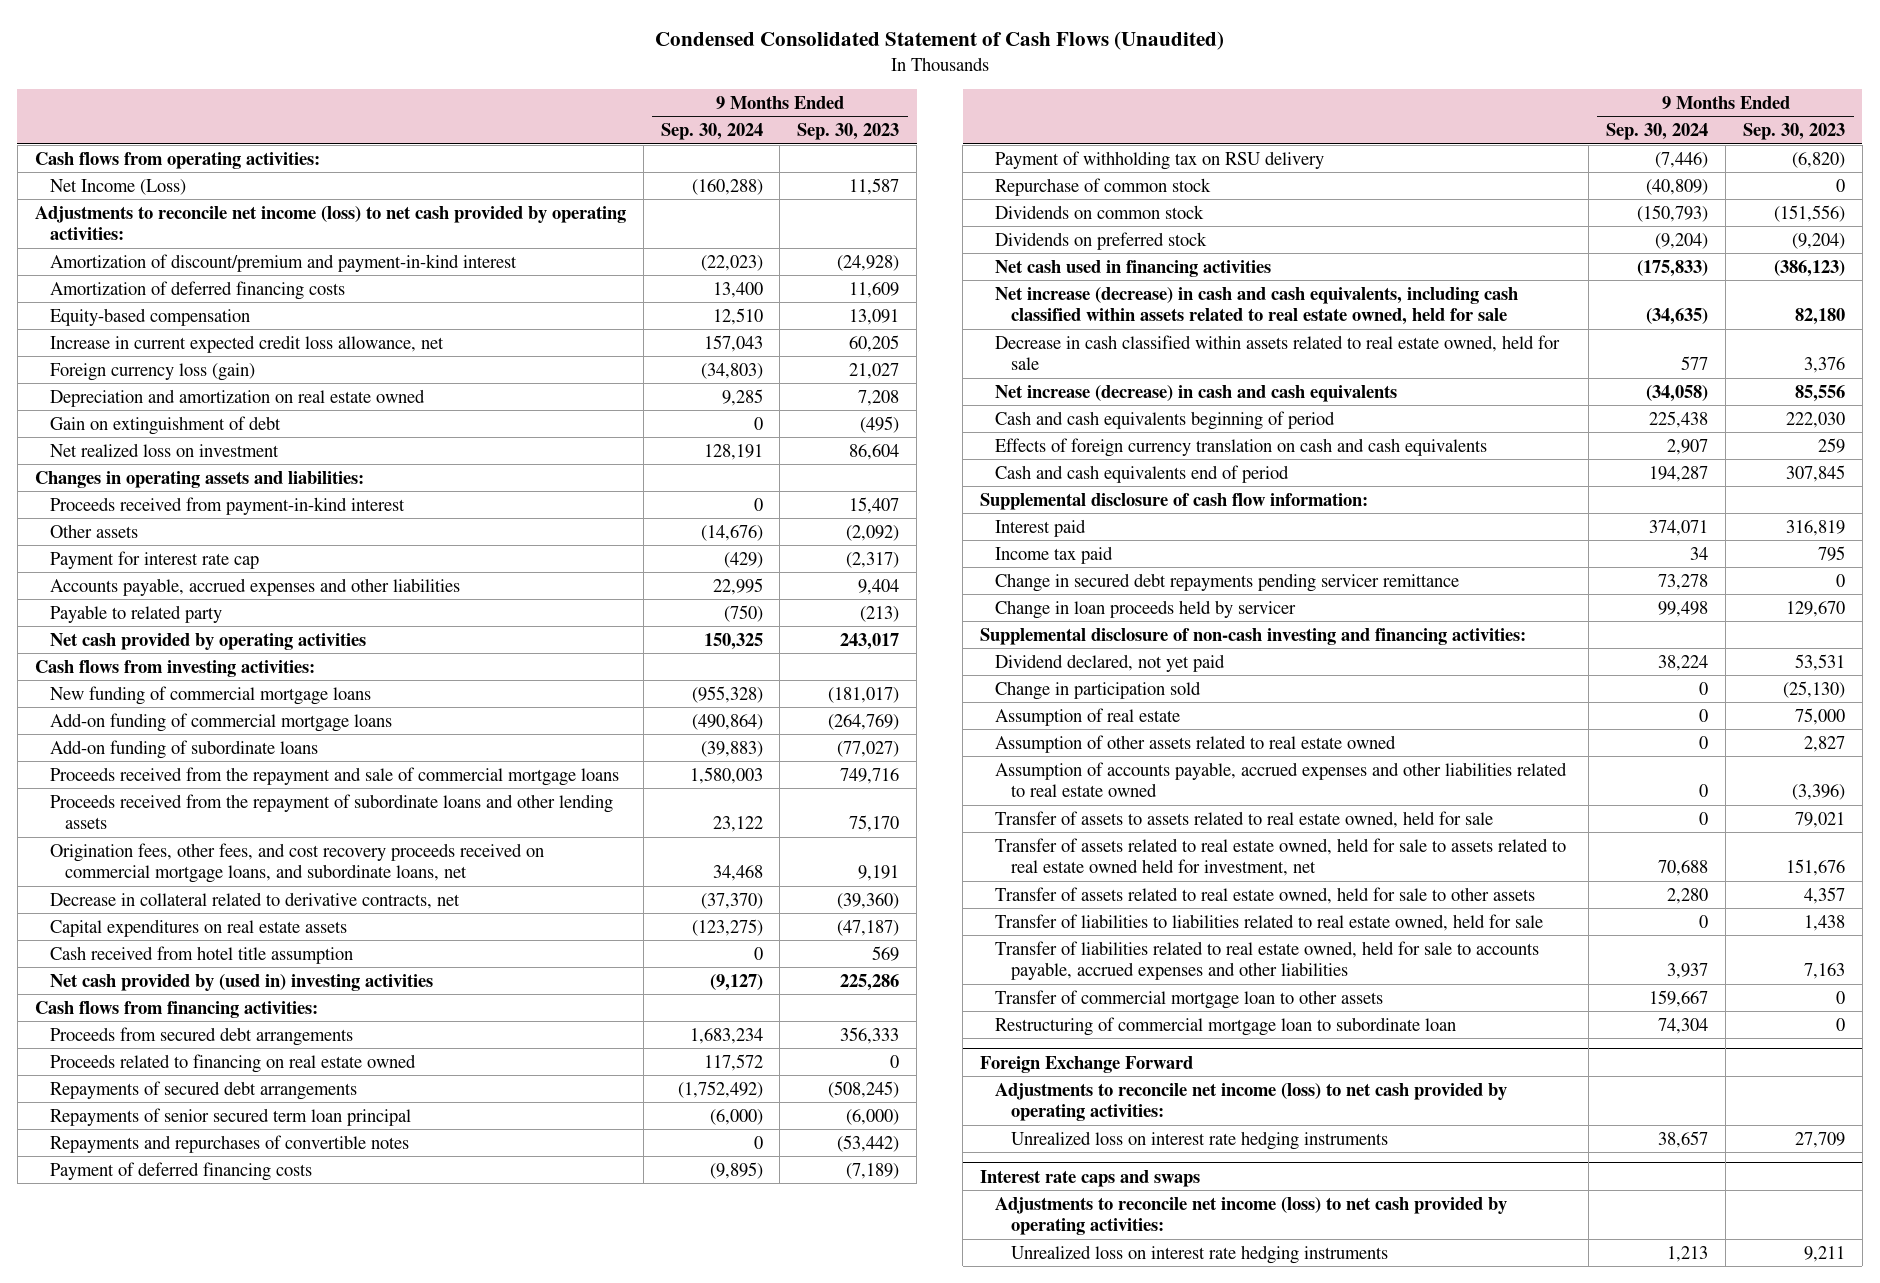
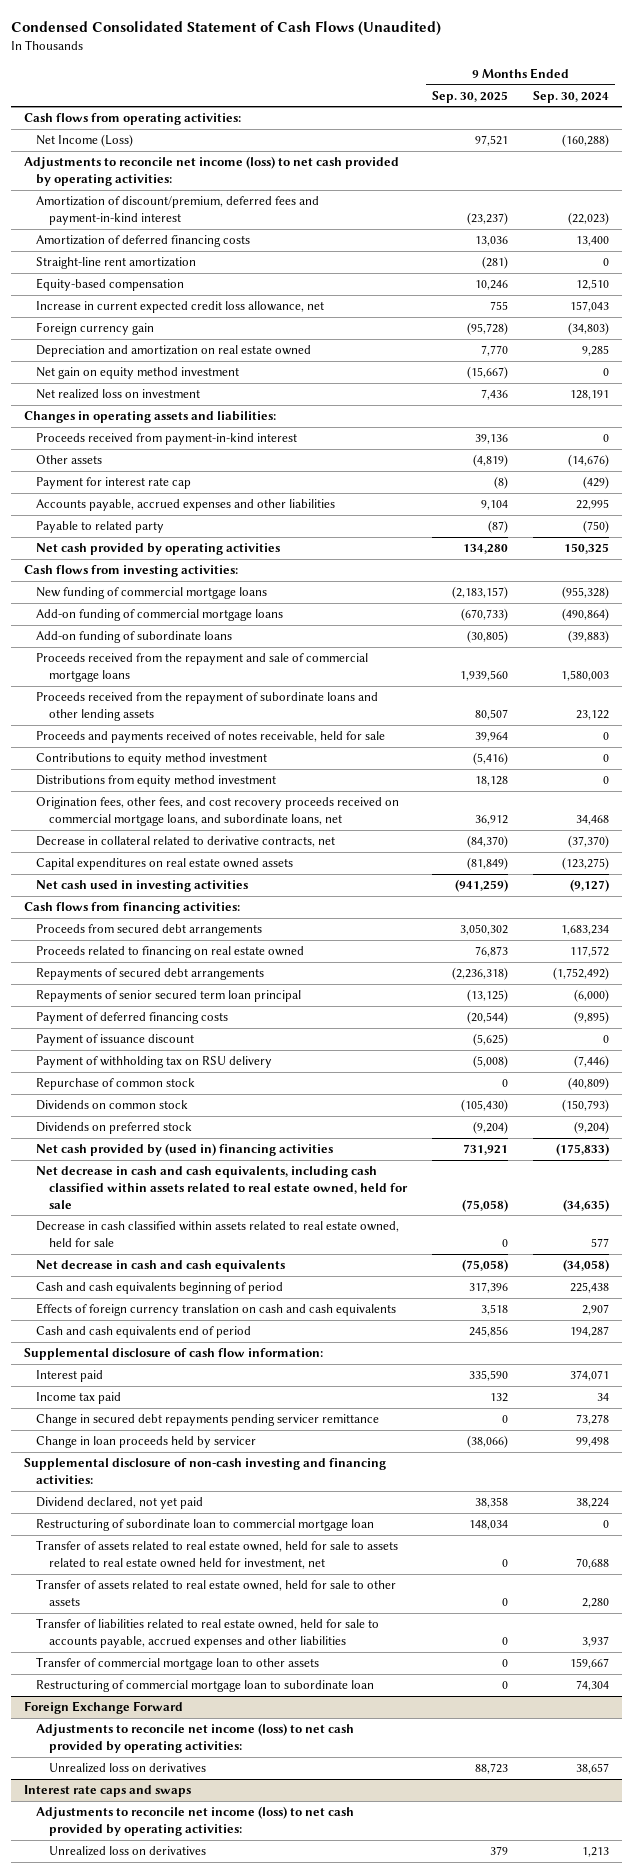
[797,123,900,141] Sep. 30, 2023 -> none
none -> [432,90,509,103] Sep. 30, 2025
[49,253,517,272] Amortization of discount/premium and payment-in-kind interest -> [36,196,320,225] Amortization of discount/premium, deferred fees and payment-in-kind interest
none -> [36,257,197,270] Straight-line rent amortization
[49,362,255,381] Foreign currency loss (gain) -> [36,322,155,336] Foreign currency gain
[49,415,281,435] Gain on extinguishment of debt -> none
none -> [36,367,240,380] Net gain on equity method investment
none -> [36,731,386,744] Proceeds and payments received of notes receivable, held for sale
none -> [36,753,268,766] Contributions to equity method investment
none -> [36,775,277,788] Distributions from equity method investment
[49,945,353,964] Cash received from hotel title assumption -> none
[49,918,347,937] Capital expenditures on real estate assets -> [36,858,294,871] Capital expenditures on real estate owned assets
[49,973,433,991] Net cash provided by (used in) investing activities -> [36,880,249,893] Net cash used in investing activities
[49,1134,409,1153] Repayments and repurchases of convertible notes -> none
none -> [36,1034,195,1047] Payment of issuance discount
[995,259,1272,277] Net cash used in financing activities -> [36,1143,334,1157] Net cash provided by (used in) financing activities
[995,286,1519,326] Net increase (decrease) in cash and cash equivalents, including cash classified within assets related to real estate owned, held for sale -> [36,1166,409,1209] Net decrease in cash and cash equivalents, including cash classified within assets related to real estate owned, held for sale
[995,384,1398,402] Net increase (decrease) in cash and cash equivalents -> [36,1260,286,1273] Net decrease in cash and cash equivalents
[995,680,1202,700] Change in participation sold -> none
[995,707,1181,726] Assumption of real estate -> none
[995,734,1397,753] Assumption of other assets related to real estate owned -> none
[995,761,1568,798] Assumption of accounts payable, accrued expenses and other liabilities related to real estate owned -> none
[995,810,1494,828] Transfer of assets to assets related to real estate owned, held for sale -> none
none -> [36,1519,375,1532] Restructuring of subordinate loan to commercial mortgage loan
[995,913,1544,931] Transfer of liabilities to liabilities related to real estate owned, held for sale -> none
[1010,1130,1388,1150] Unrealized loss on interest rate hedging instruments -> [49,1763,207,1774] Unrealized loss on derivatives
[1010,1244,1388,1264] Unrealized loss on interest rate hedging instruments -> [49,1846,207,1857] Unrealized loss on derivatives

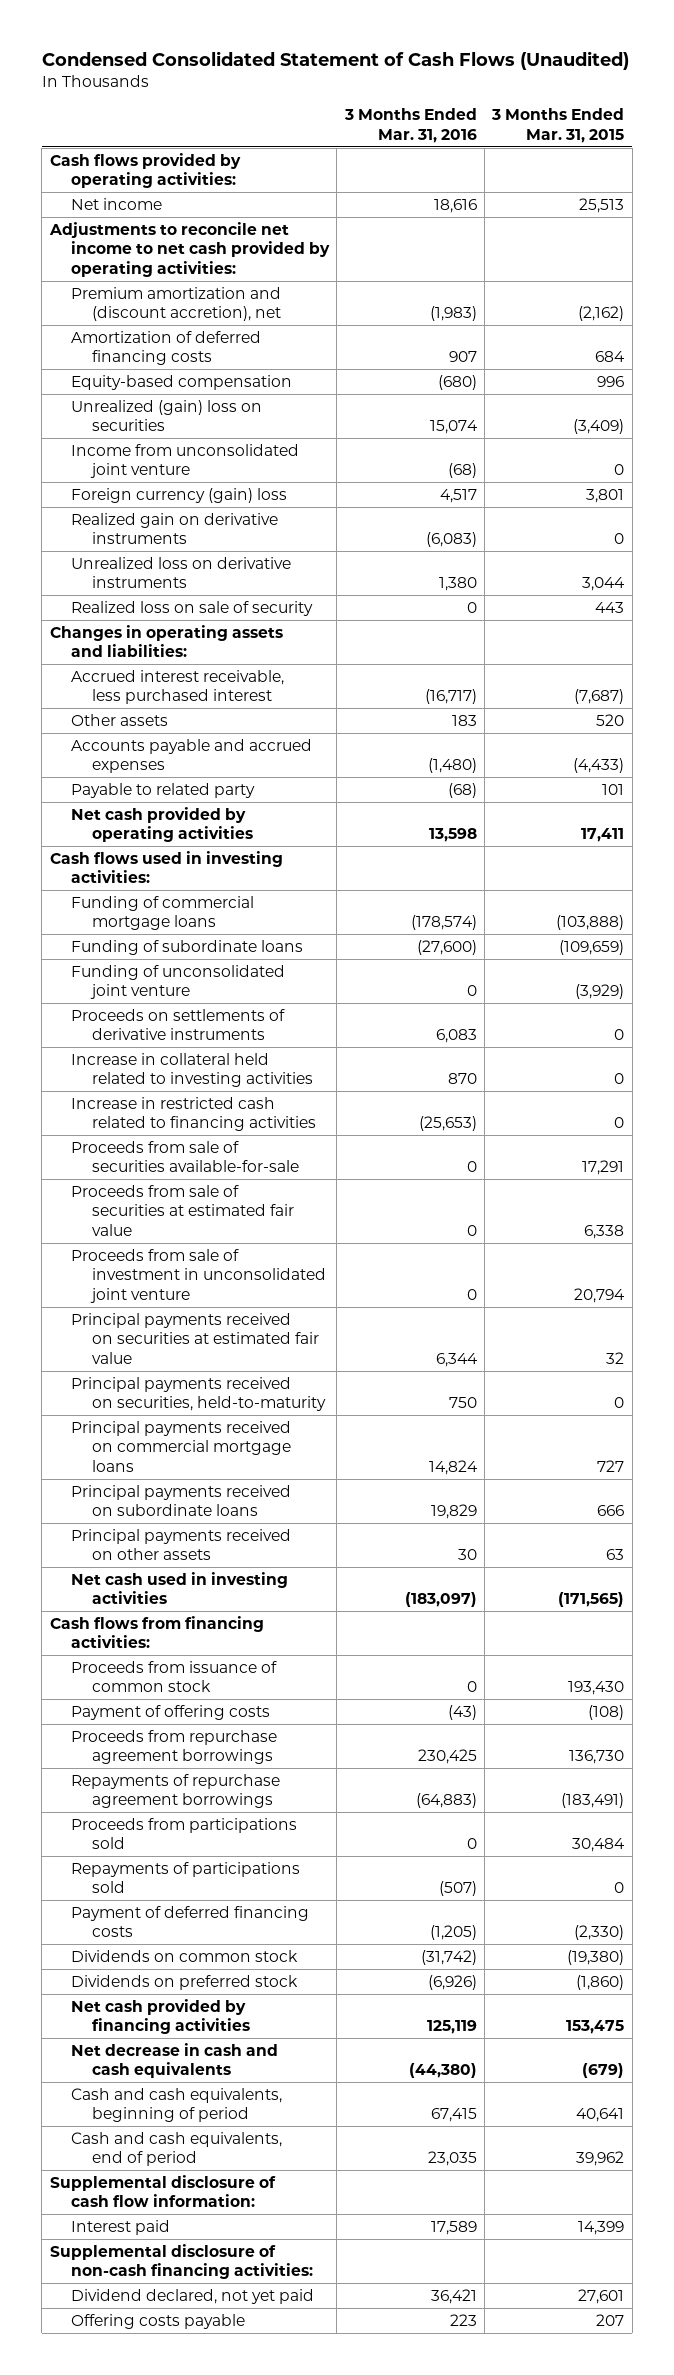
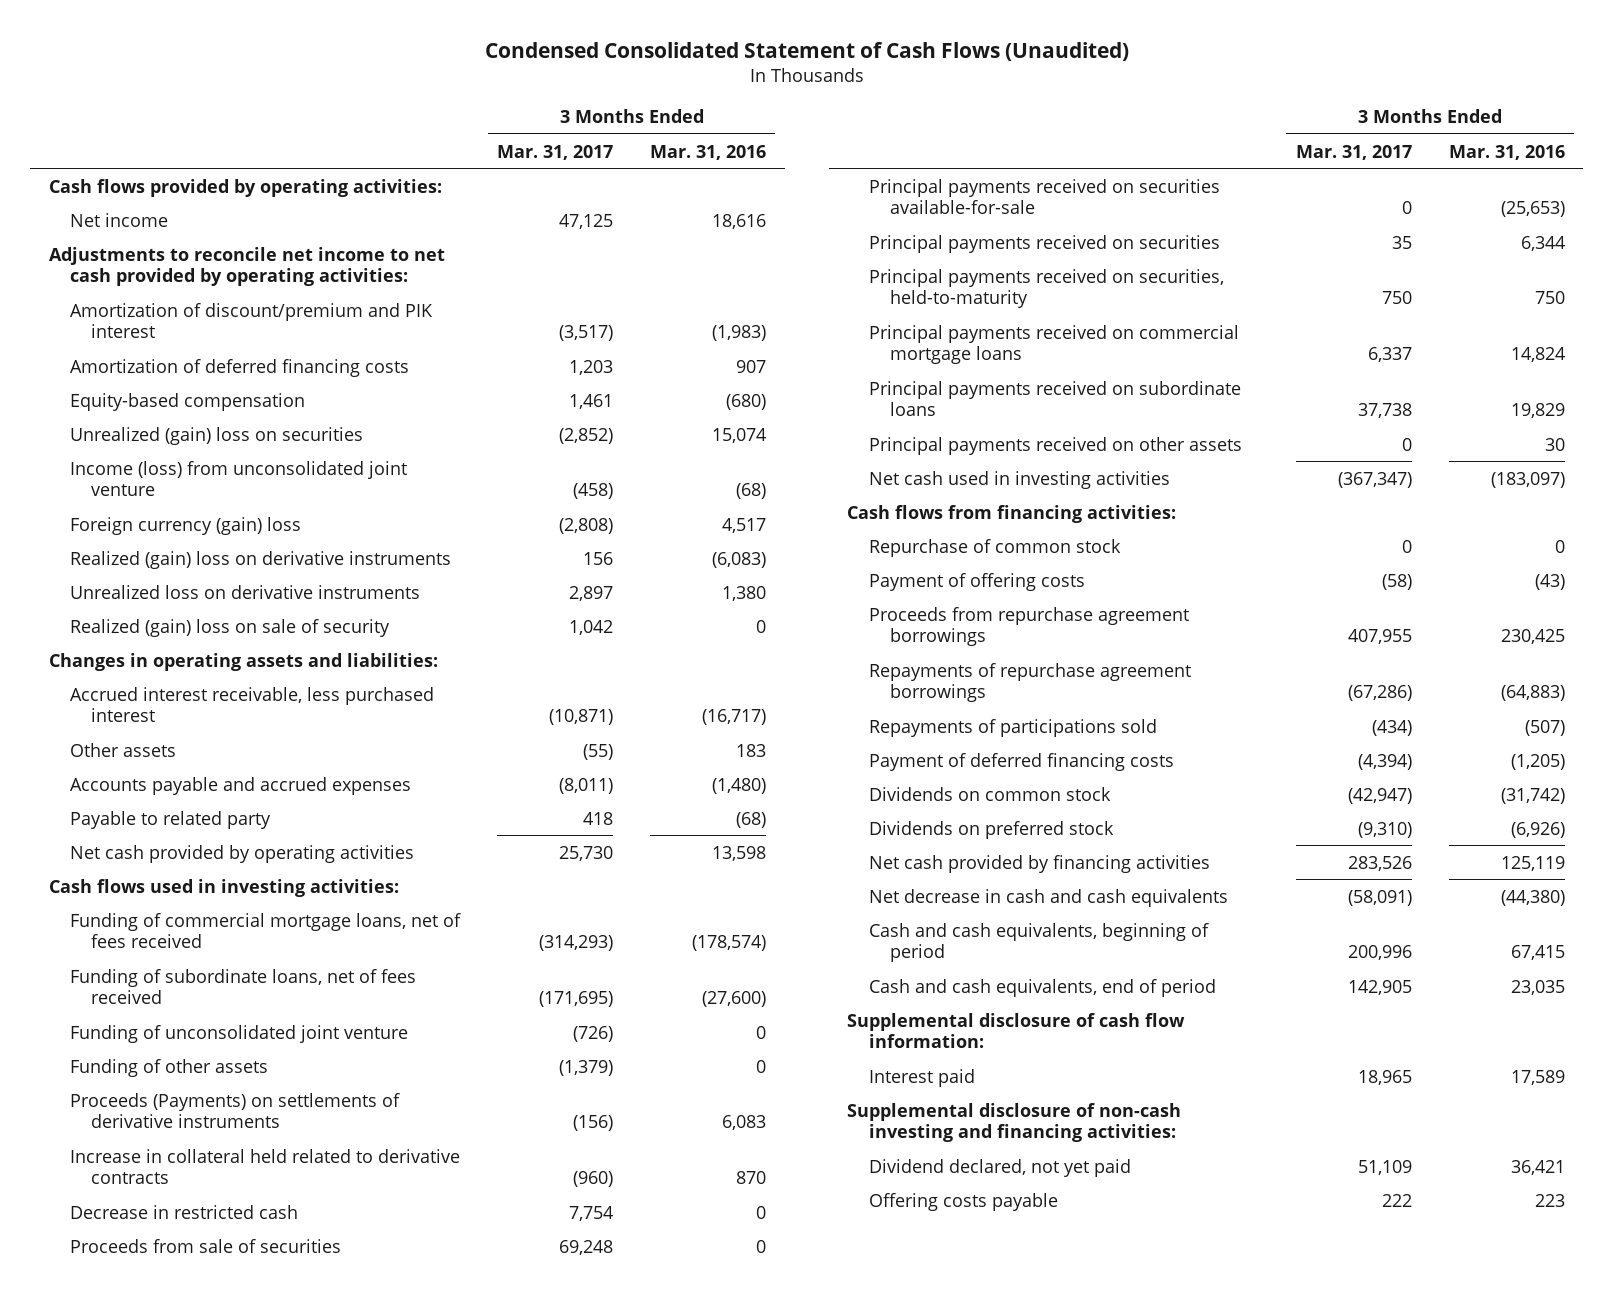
[491,108,625,144] 3 Months Ended Mar. 31, 2015 -> none
none -> [496,144,613,160] Mar. 31, 2017
[70,286,281,322] Premium amortization and (discount accretion), net -> [69,302,433,339] Amortization of discount/premium and PIK interest
[70,443,299,479] Income from unconsolidated joint venture -> [69,460,407,497] Income (loss) from unconsolidated joint venture
[70,512,278,545] Realized gain on derivative instruments -> [69,550,451,569] Realized (gain) loss on derivative instruments
[70,600,313,616] Realized loss on sale of security -> [69,618,390,637] Realized (gain) loss on sale of security
[70,895,254,931] Funding of commercial mortgage loans -> [69,912,461,949] Funding of commercial mortgage loans, net of fees received
[70,939,303,955] Funding of subordinate loans -> [69,968,416,1005] Funding of subordinate loans, net of fees received
[70,1184,294,1237] Proceeds from sale of securities at estimated fair value -> none
[70,1248,326,1304] Proceeds from sale of investment in unconsolidated joint venture -> none
none -> [69,1058,268,1077] Funding of other assets
[70,1008,285,1041] Proceeds on settlements of derivative instruments -> [69,1092,400,1129] Proceeds (Payments) on settlements of derivative instruments
[70,1052,313,1088] Increase in collateral held related to investing activities -> [69,1148,460,1185] Increase in collateral held related to derivative contracts
[70,1096,316,1132] Increase in restricted cash related to financing activities -> [69,1204,298,1219] Decrease in restricted cash
[418,1116,477,1132] (25,653) -> [756,1205,767,1219] 0
[70,1140,299,1173] Proceeds from sale of securities available-for-sale -> [69,1238,341,1253] Proceeds from sale of securities
none -> [868,178,1220,215] Principal payments received on securities available-for-sale
[70,1312,319,1365] Principal payments received on securities at estimated fair value -> [868,234,1220,253] Principal payments received on securities
[70,1660,277,1693] Proceeds from issuance of common stock -> none
none -> [868,538,1121,557] Repurchase of common stock
[70,1817,297,1850] Proceeds from participations sold -> none
[49,2243,313,2280] Supplemental disclosure of non-cash financing activities: -> [847,1102,1182,1143] Supplemental disclosure of non-cash investing and financing activities:

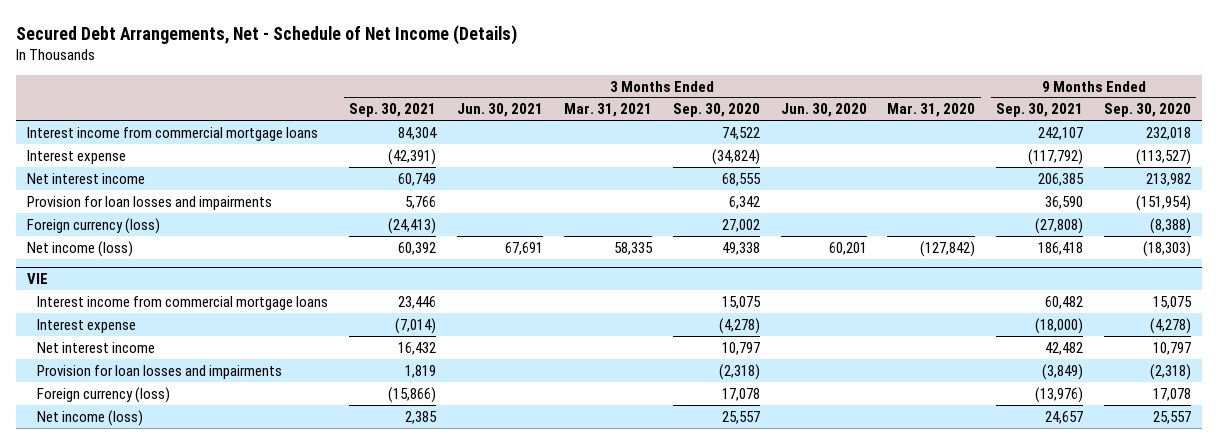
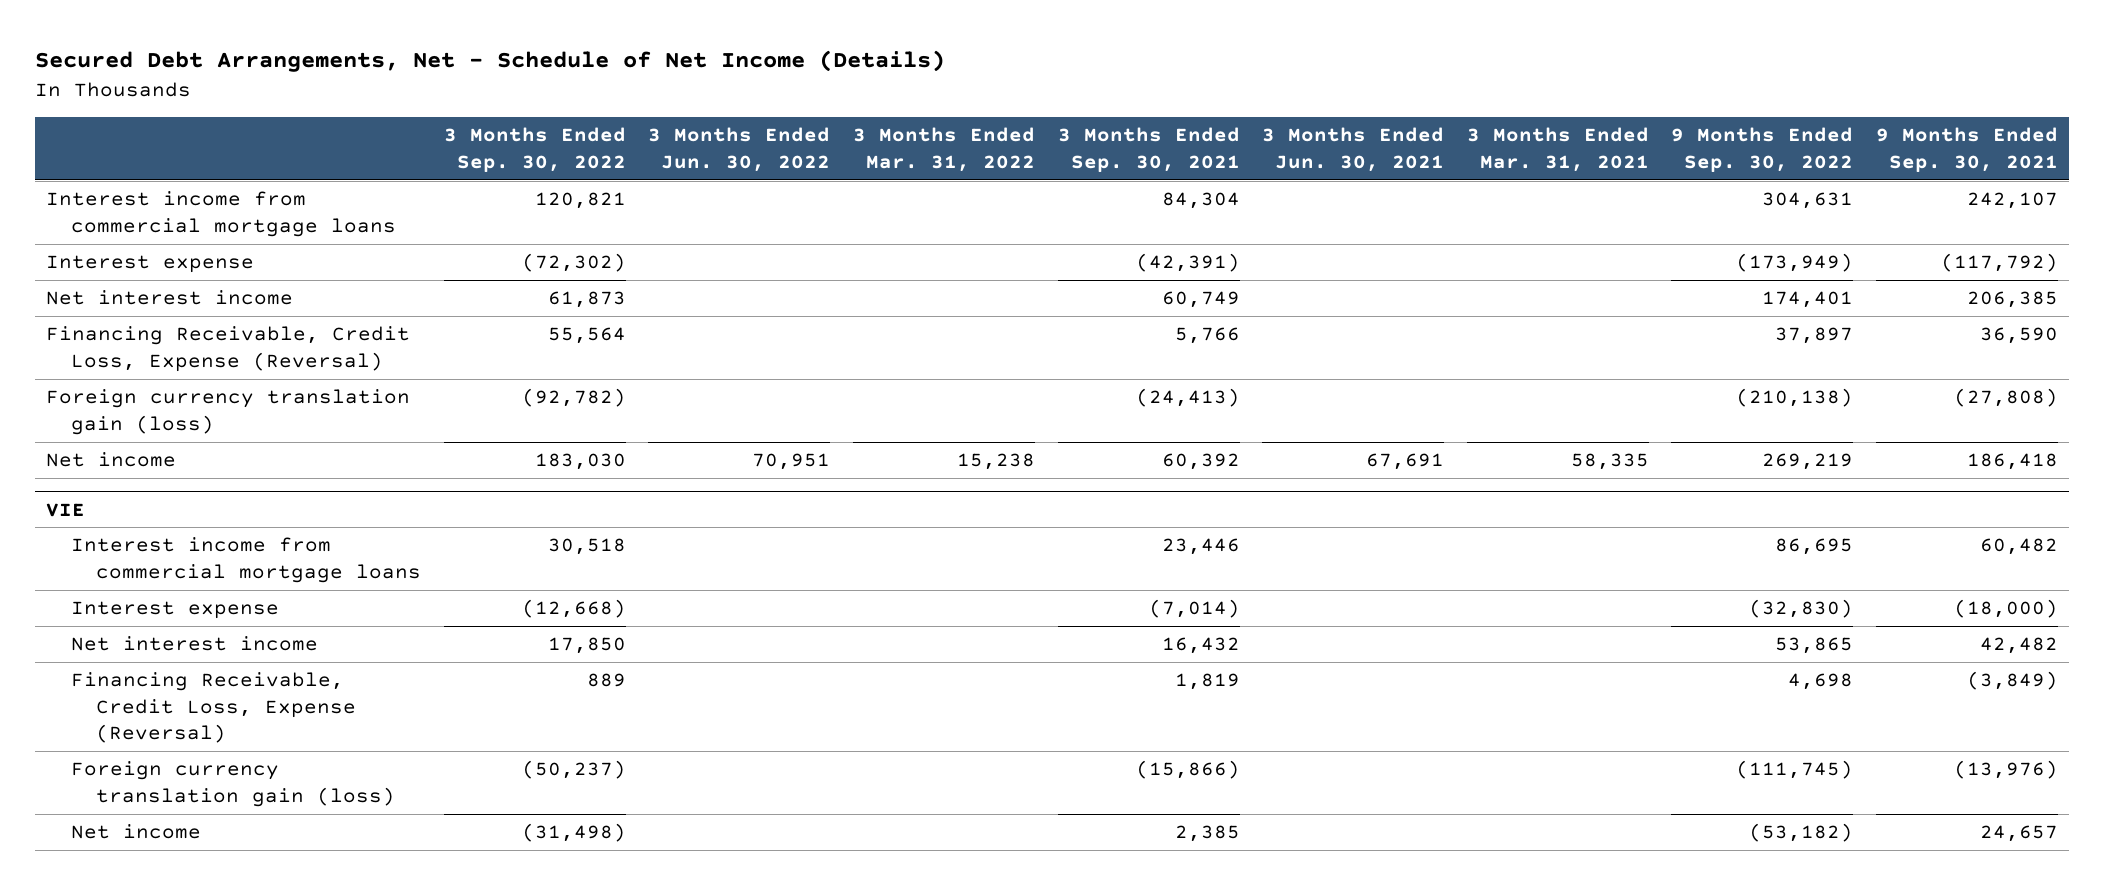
[672,103,760,118] Sep. 30, 2020 -> none
[780,103,867,118] Jun. 30, 2020 -> none
[887,103,976,118] Mar. 31, 2020 -> none
[1104,103,1192,118] Sep. 30, 2020 -> none
none -> [443,127,626,172] 3 Months Ended Sep. 30, 2022
none -> [648,127,831,172] 3 Months Ended Jun. 30, 2022
none -> [852,127,1035,172] 3 Months Ended Mar. 31, 2022
none -> [1671,127,1854,172] 9 Months Ended Sep. 30, 2022
[26,195,272,210] Provision for loan losses and impairments -> [45,326,410,372] Financing Receivable, Credit Loss, Expense (Reversal)
[26,217,160,234] Foreign currency (loss) -> [45,389,410,435] Foreign currency translation gain (loss)
[26,240,133,257] Net income (loss) -> [45,452,176,468] Net income
[37,364,283,379] Provision for loan losses and impairments -> [71,672,357,744] Financing Receivable, Credit Loss, Expense (Reversal)
[37,386,171,403] Foreign currency (loss) -> [71,761,396,807] Foreign currency translation gain (loss)
[37,409,144,426] Net income (loss) -> [71,824,202,840] Net income

